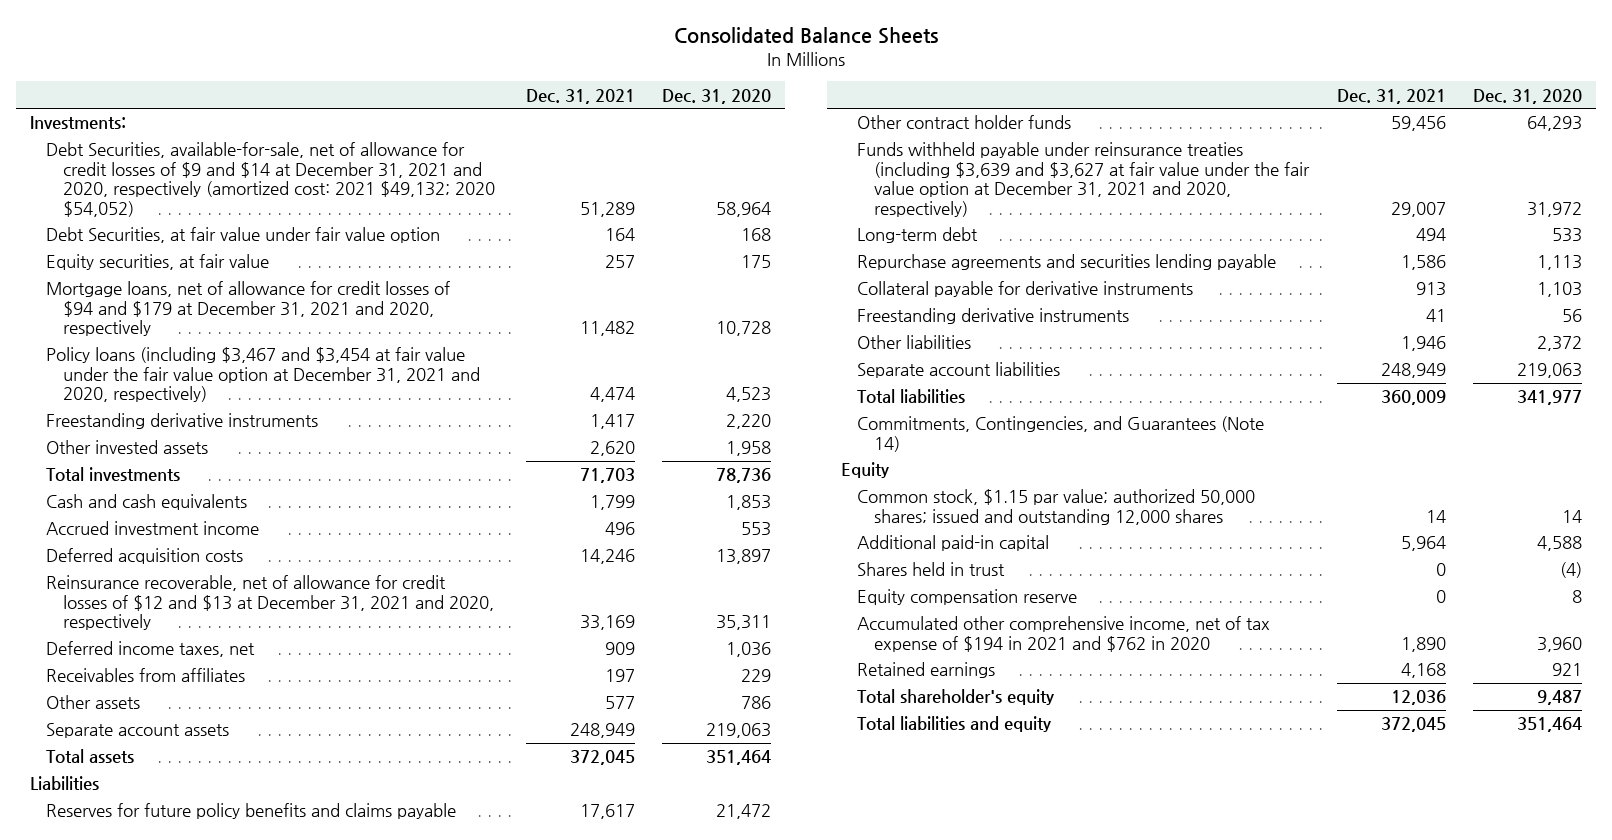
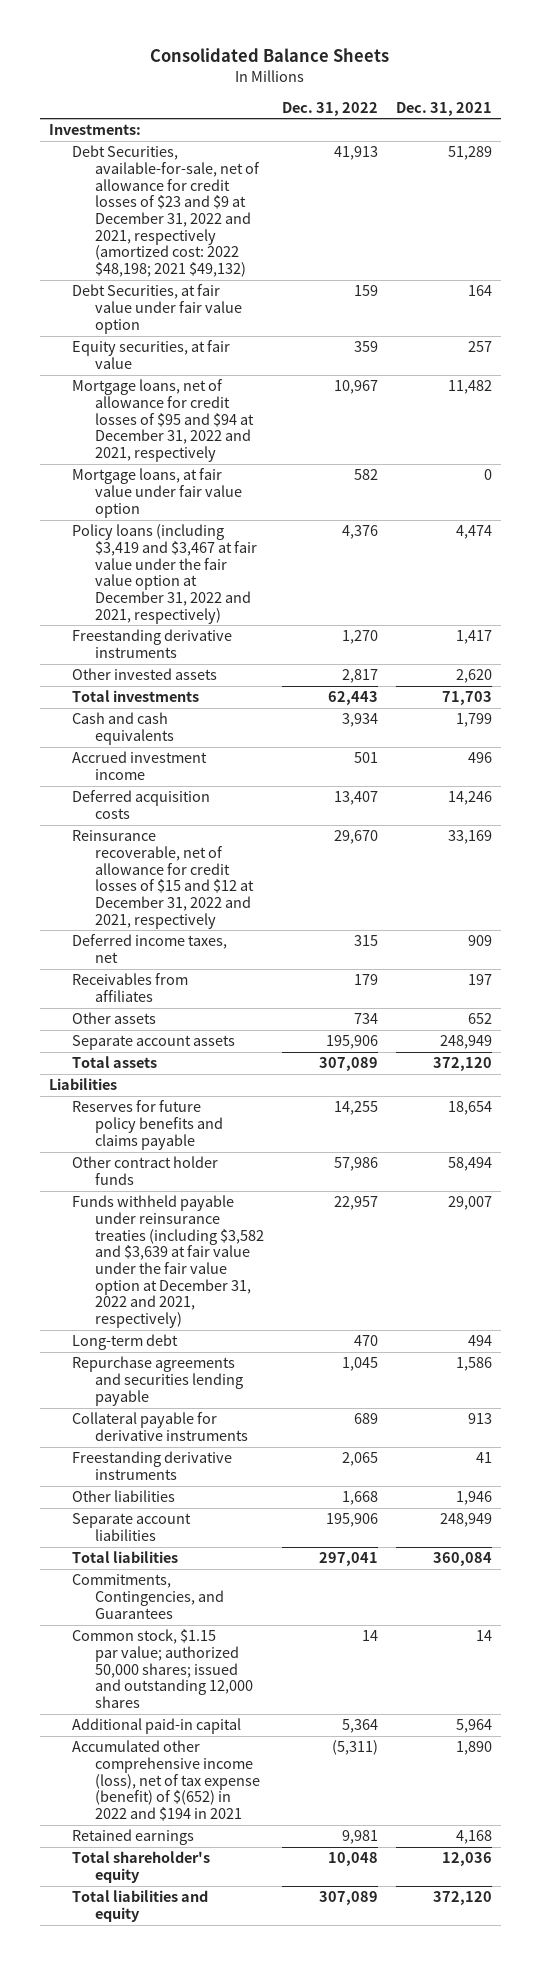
[662,88,772,104] Dec. 31, 2020 -> none
none -> [281,101,378,116] Dec. 31, 2022
[46,142,496,217] Debt Securities, available-for-sale, net of allowance for credit losses of $9 and $14 at December 31, 2021 and 2020, respectively (amortized cost: 2021 $49,132; 2020 $54,052) -> [71,145,260,277] Debt Securities, available-for-sale, net of allowance for credit losses of $23 and $9 at December 31, 2022 and 2021, respectively (amortized cost: 2022 $48,198; 2021 $49,132)
[46,281,451,337] Mortgage loans, net of allowance for credit losses of $94 and $179 at December 31, 2021 and 2020, respectively -> [71,379,254,462] Mortgage loans, net of allowance for credit losses of $95 and $94 at December 31, 2022 and 2021, respectively
none -> [71,468,242,518] Mortgage loans, at fair value under fair value option
[46,347,481,403] Policy loans (including $3,467 and $3,454 at fair value under the fair value option at December 31, 2021 and 2020, respectively) -> [71,524,257,624] Policy loans (including $3,419 and $3,467 at fair value under the fair value option at December 31, 2022 and 2021, respectively)
[46,575,495,631] Reinsurance recoverable, net of allowance for credit losses of $12 and $13 at December 31, 2021 and 2020, respectively -> [71,830,254,929] Reinsurance recoverable, net of allowance for credit losses of $15 and $12 at December 31, 2022 and 2021, respectively
[604,696,635,710] 577 -> [467,1013,492,1025] 652
[569,750,635,766] 372,045 -> [432,1057,492,1072] 372,120
[579,804,635,820] 17,617 -> [447,1101,492,1116] 18,654
[1390,116,1446,132] 59,456 -> [447,1157,492,1172] 58,494
[857,142,1311,217] Funds withheld payable under reinsurance treaties (including $3,639 and $3,627 at fair value under the fair value option at December 31, 2021 and 2020, respectively) -> [71,1195,264,1328] Funds withheld payable under reinsurance treaties (including $3,582 and $3,639 at fair value under the fair value option at December 31, 2022 and 2021, respectively)
[840,462,889,479] Equity -> none
[1380,390,1446,406] 360,009 -> [432,1552,492,1567] 360,084
[857,416,1265,452] Commitments, Contingencies, and Guarantees (Note 14) -> [71,1574,224,1619] Commitments, Contingencies, and Guarantees
[857,562,1006,577] Shares held in trust -> none
[857,589,1078,606] Equity compensation reserve -> none
[857,616,1271,652] Accumulated other comprehensive income, net of tax expense of $194 in 2021 and $762 in 2020 -> [71,1740,260,1821] Accumulated other comprehensive income (loss), net of tax expense (benefit) of $(652) in 2022 and $194 in 2021
[1380,717,1446,733] 372,045 -> [432,1891,492,1906] 372,120

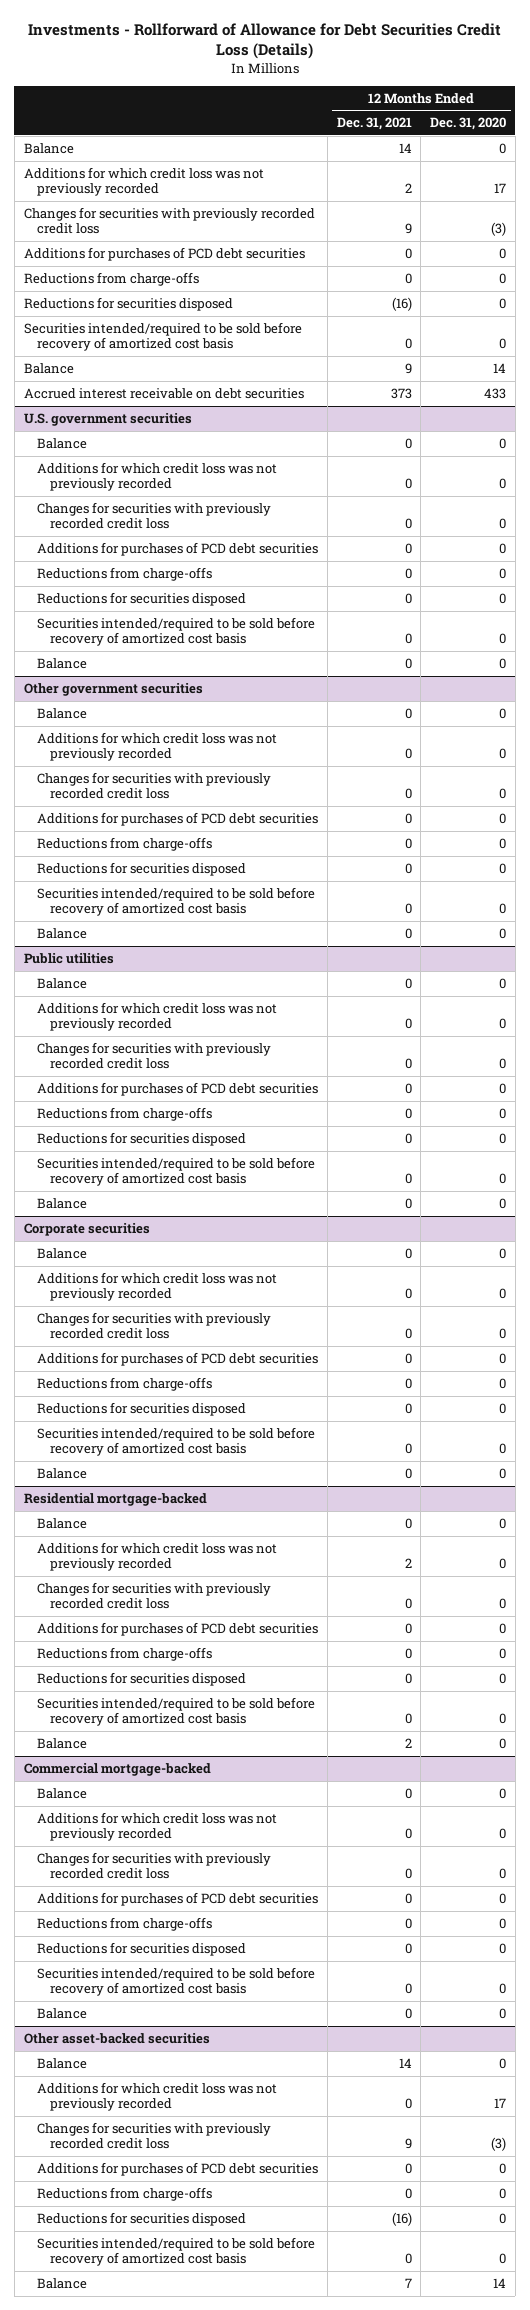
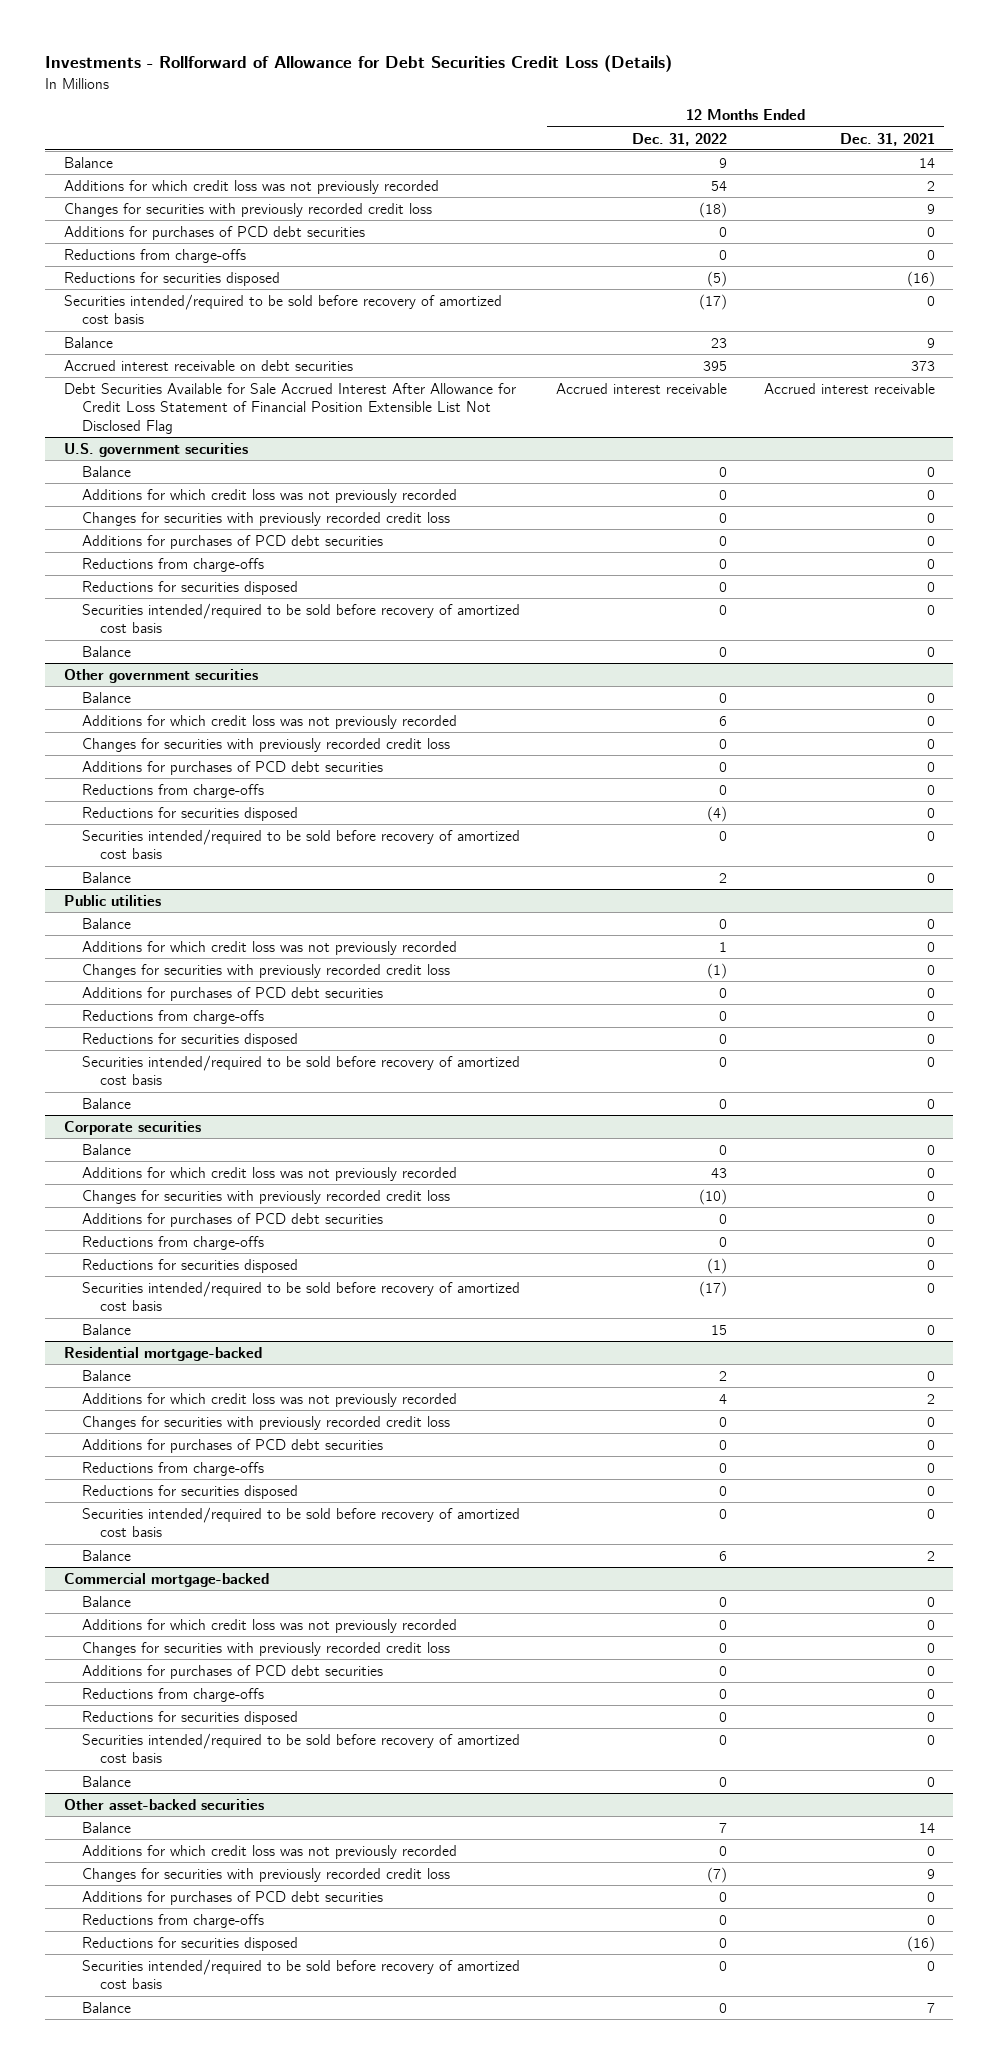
[430,117,507,131] Dec. 31, 2020 -> none
none -> [632,132,728,146] Dec. 31, 2022
none -> [63,382,516,434] Debt Securities Available for Sale Accrued Interest After Allowance for Credit Loss Statement of Financial Position Extensible List Not Disclosed Flag

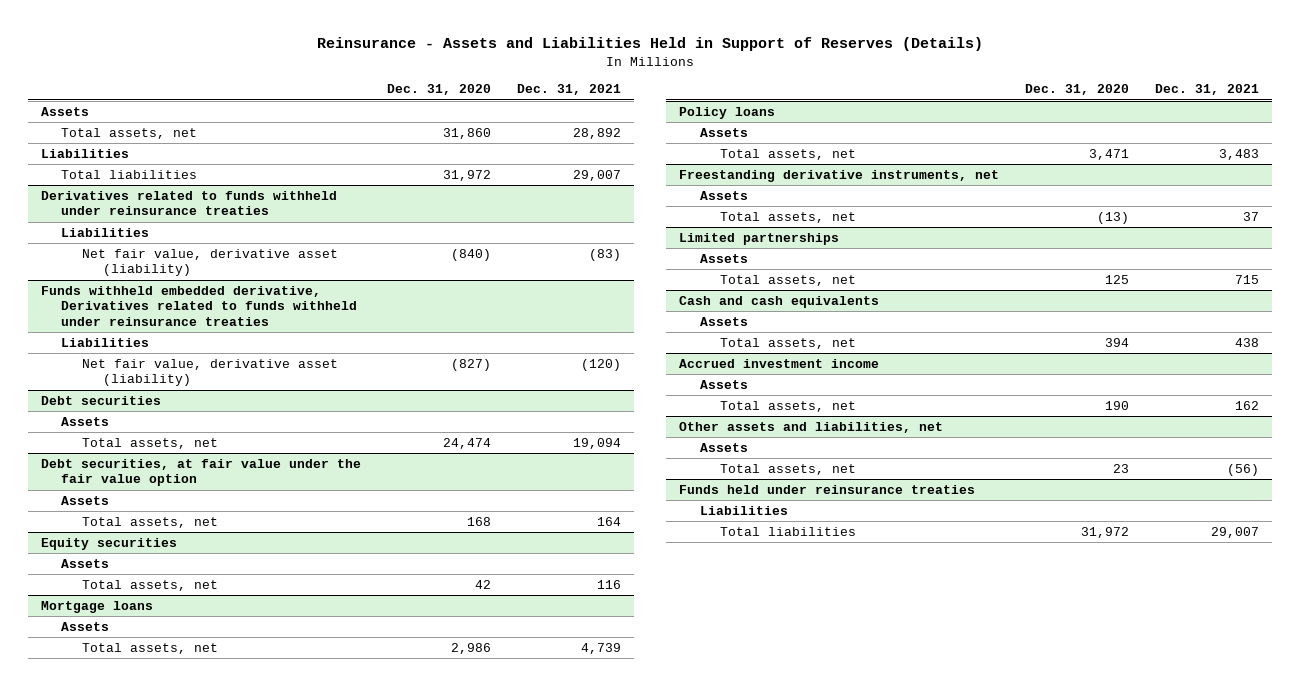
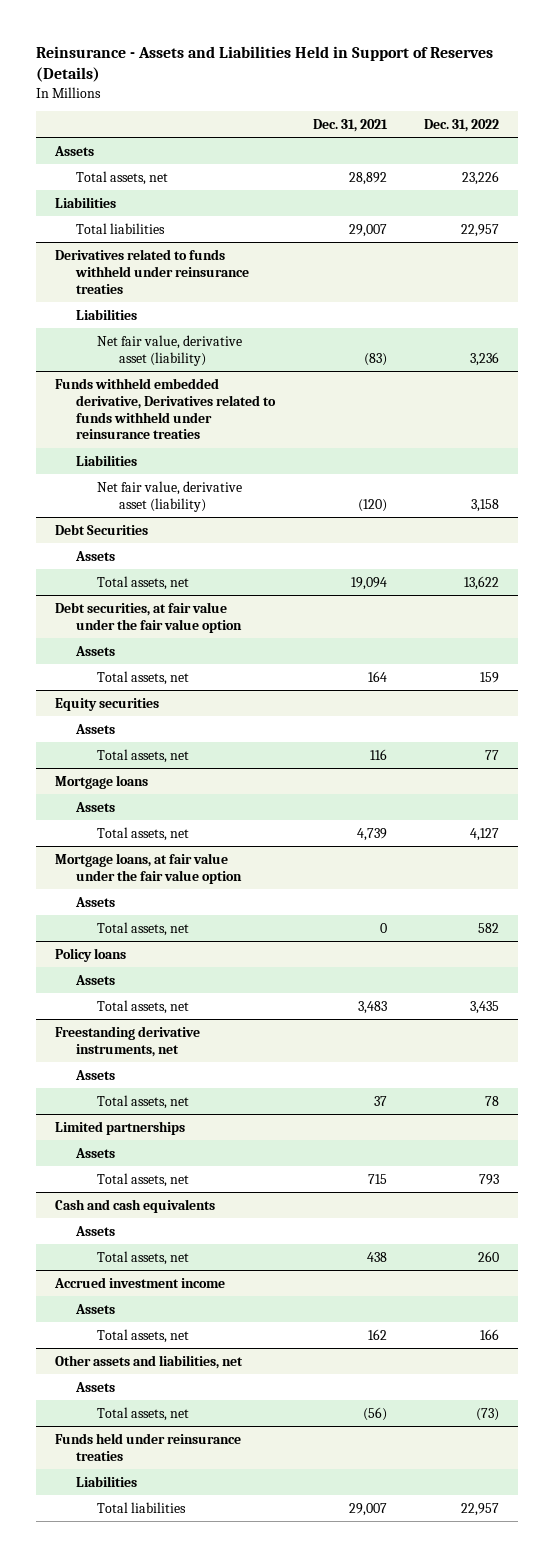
[386,84,491,96] Dec. 31, 2020 -> none
none -> [424,119,500,133] Dec. 31, 2022
[40,395,161,405] Debt securities -> [54,523,148,535] Debt Securities
none -> [54,852,243,884] Mortgage loans, at fair value under the fair value option
none -> [75,896,116,907] Assets
none -> [97,921,190,936] Total assets, net

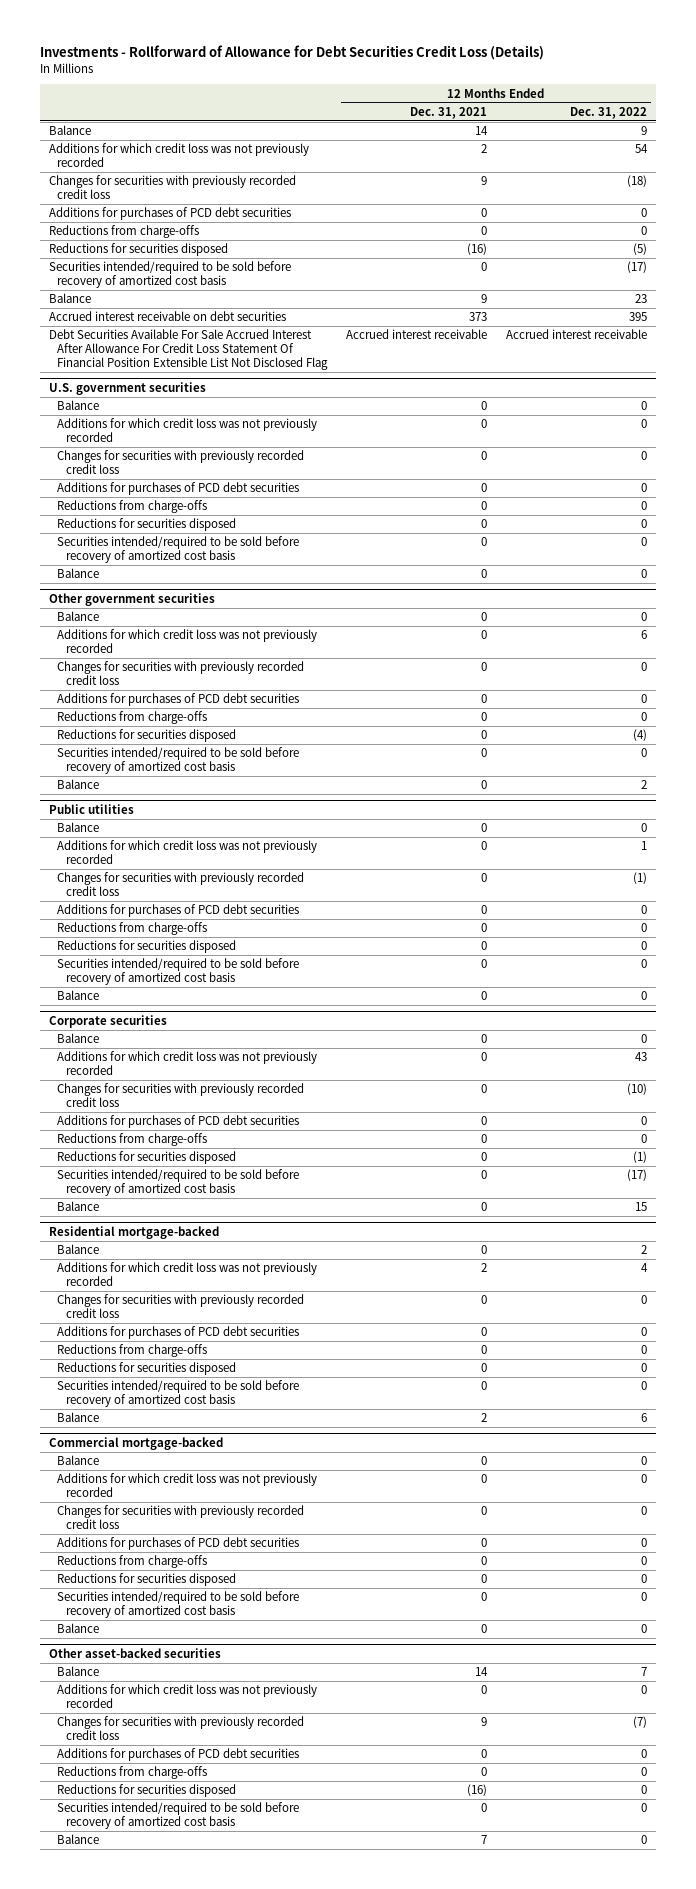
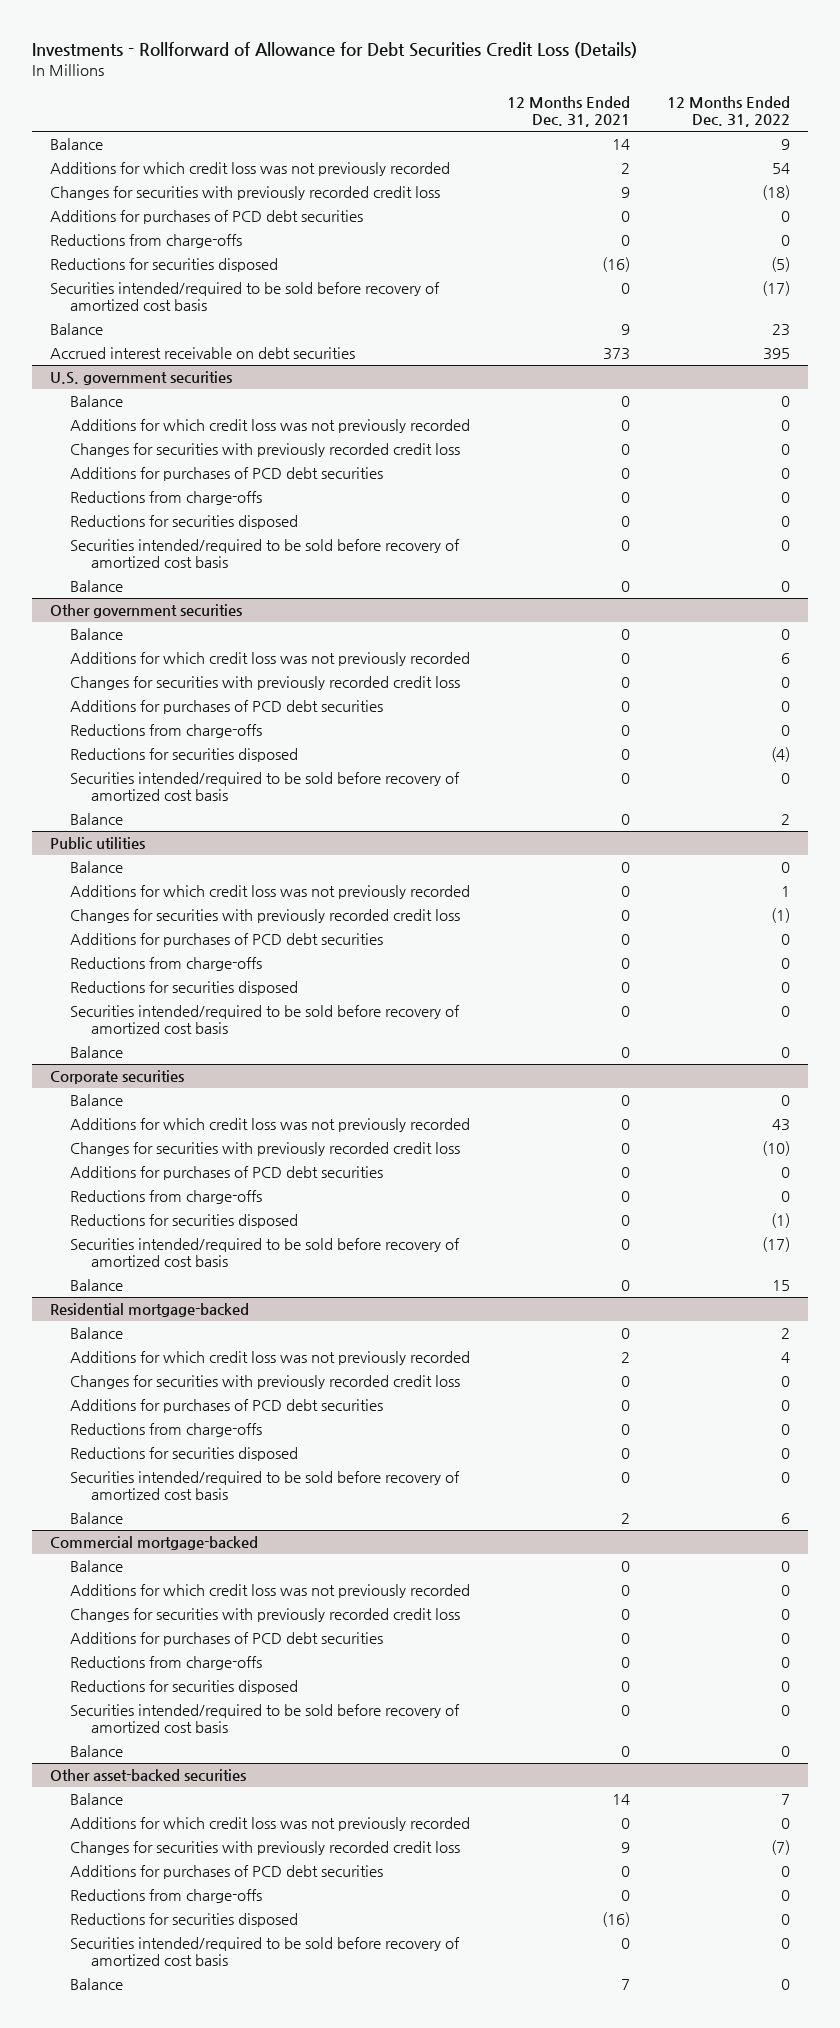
[48,329,329,371] Debt Securities Available For Sale Accrued Interest After Allowance For Credit Loss Statement Of Financial Position Extensible List Not Disclosed Flag -> none

